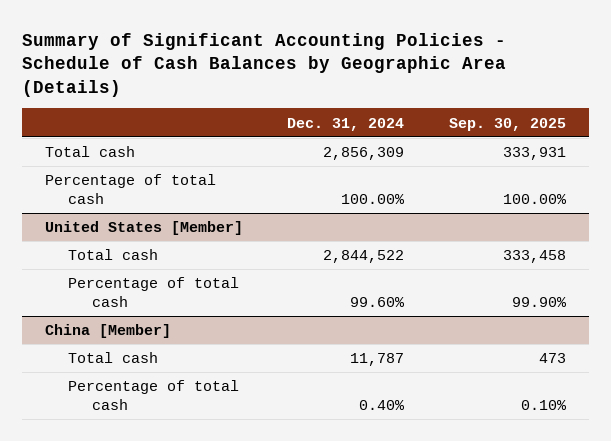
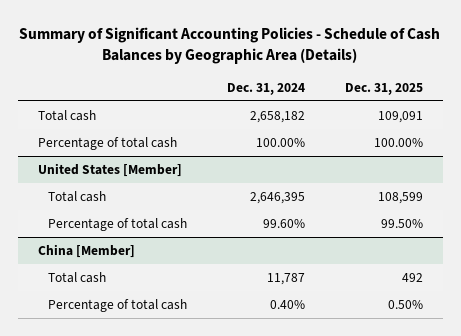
[449,117,567,131] Sep. 30, 2025 -> none
none -> [344,82,423,95] Dec. 31, 2025
[323,147,405,161] 2,856,309 -> [250,111,306,124] 2,658,182
[323,250,405,264] 2,844,522 -> [250,192,306,205] 2,646,395

